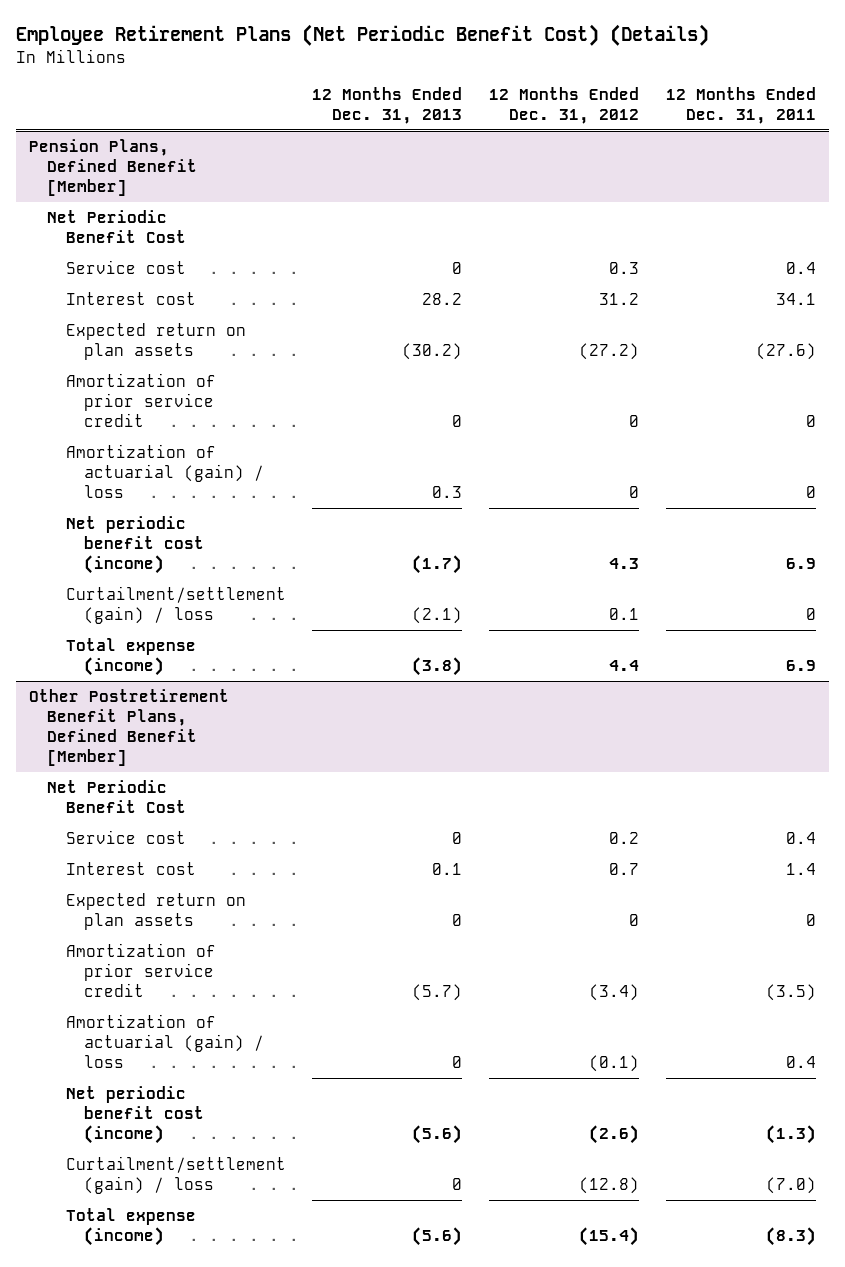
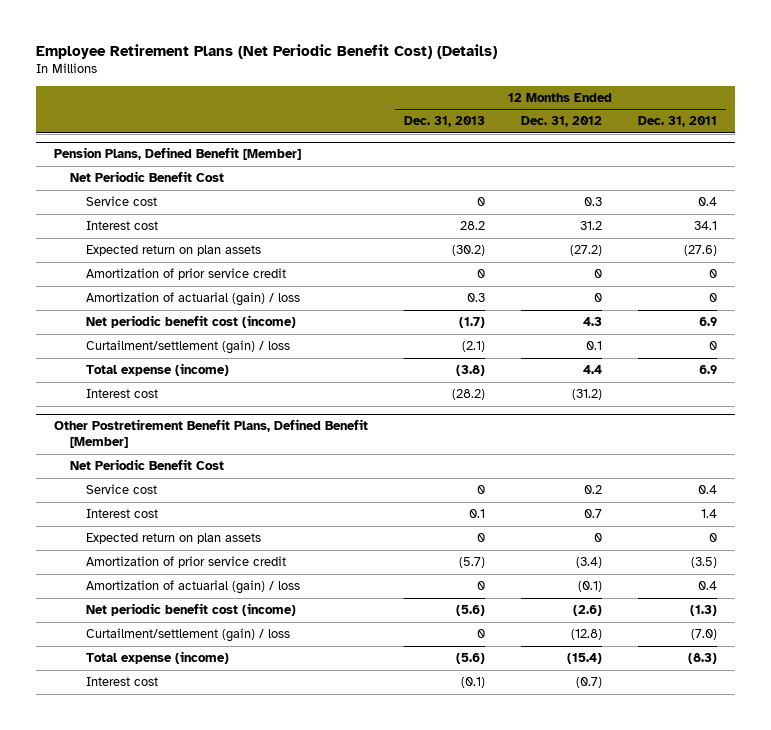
none -> [85,389,158,399] Interest cost
none -> [85,677,158,687] Interest cost

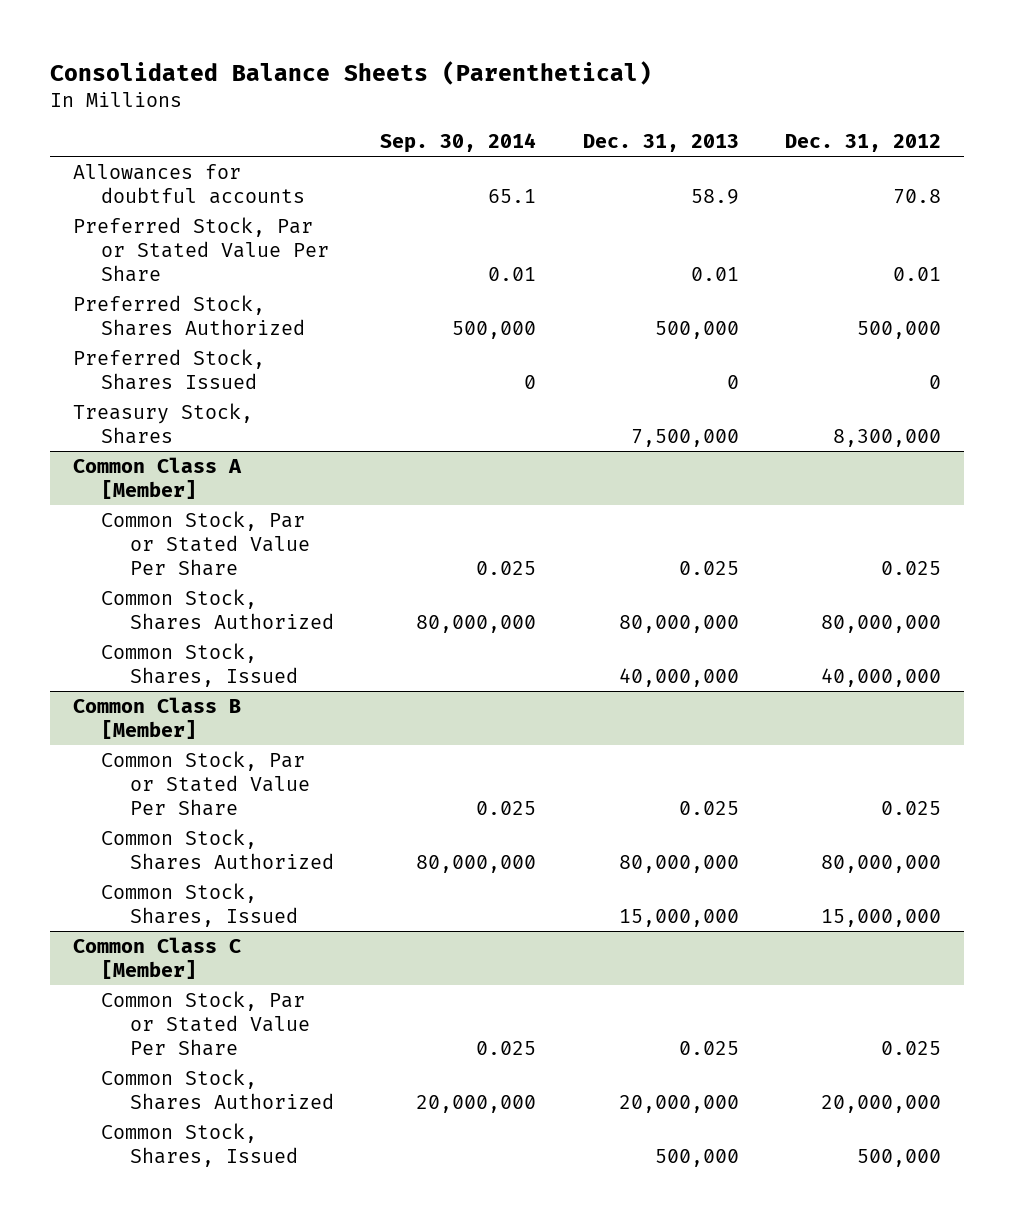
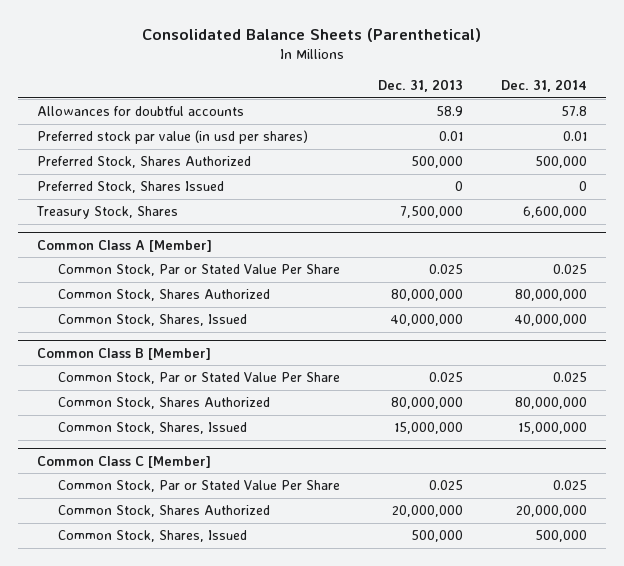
[380,133,537,154] Sep. 30, 2014 -> none
[785,134,942,153] Dec. 31, 2012 -> none
none -> [501,79,588,93] Dec. 31, 2014
[73,216,330,282] Preferred Stock, Par or Stated Value Per Share -> [37,130,309,145] Preferred stock par value (in usd per shares)

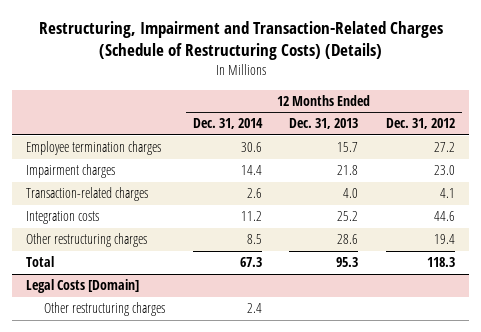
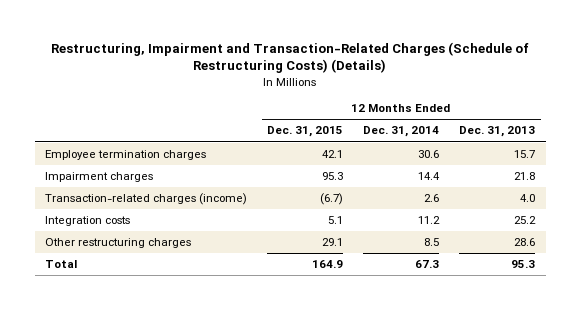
[386,118,456,130] Dec. 31, 2012 -> none
none -> [267,126,344,138] Dec. 31, 2015
[26,187,149,202] Transaction-related charges -> [45,193,248,206] Transaction-related charges (income)
[26,279,140,294] Legal Costs [Domain] -> none
[43,302,165,317] Other restructuring charges -> none

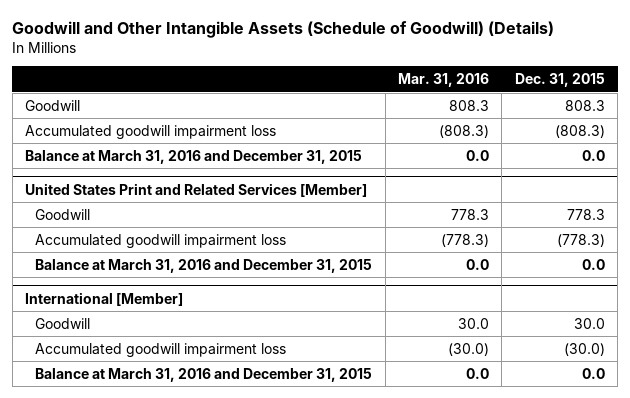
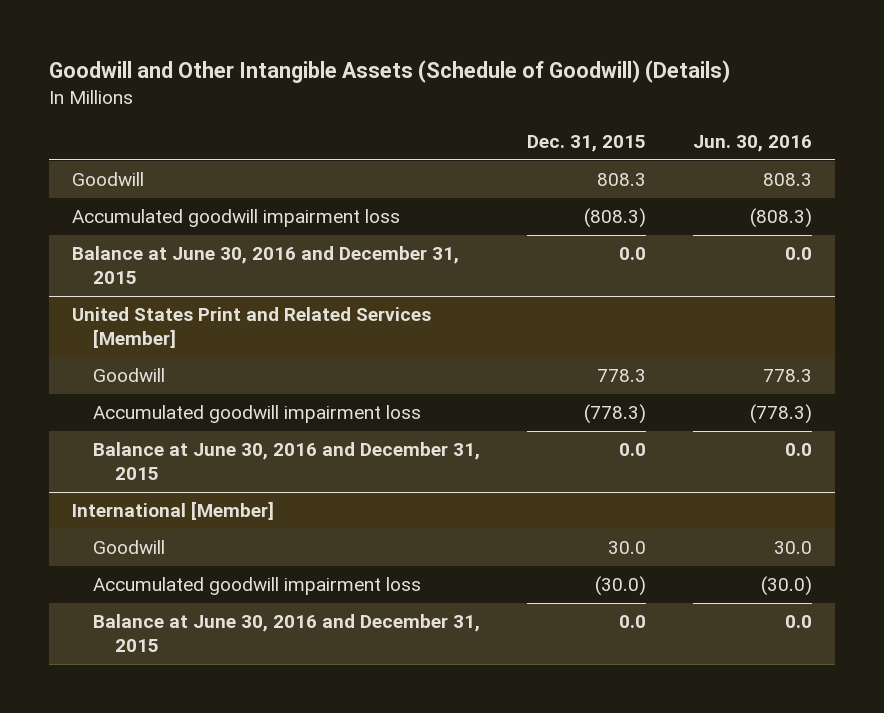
[398,73,490,88] Mar. 31, 2016 -> none
none -> [692,134,812,152] Jun. 30, 2016
[25,149,363,164] Balance at March 31, 2016 and December 31, 2015 -> [72,246,460,285] Balance at June 30, 2016 and December 31, 2015
[35,258,373,273] Balance at March 31, 2016 and December 31, 2015 -> [93,442,481,481] Balance at June 30, 2016 and December 31, 2015
[35,367,373,382] Balance at March 31, 2016 and December 31, 2015 -> [93,614,481,653] Balance at June 30, 2016 and December 31, 2015

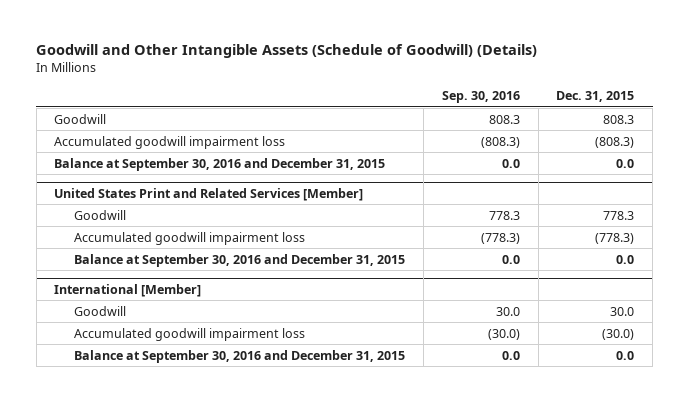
[692,134,812,152] Jun. 30, 2016 -> none
none -> [441,91,520,104] Sep. 30, 2016
[72,246,460,285] Balance at June 30, 2016 and December 31, 2015 -> [54,157,386,171] Balance at September 30, 2016 and December 31, 2015
[93,442,481,481] Balance at June 30, 2016 and December 31, 2015 -> [73,253,405,267] Balance at September 30, 2016 and December 31, 2015
[93,614,481,653] Balance at June 30, 2016 and December 31, 2015 -> [73,349,405,363] Balance at September 30, 2016 and December 31, 2015

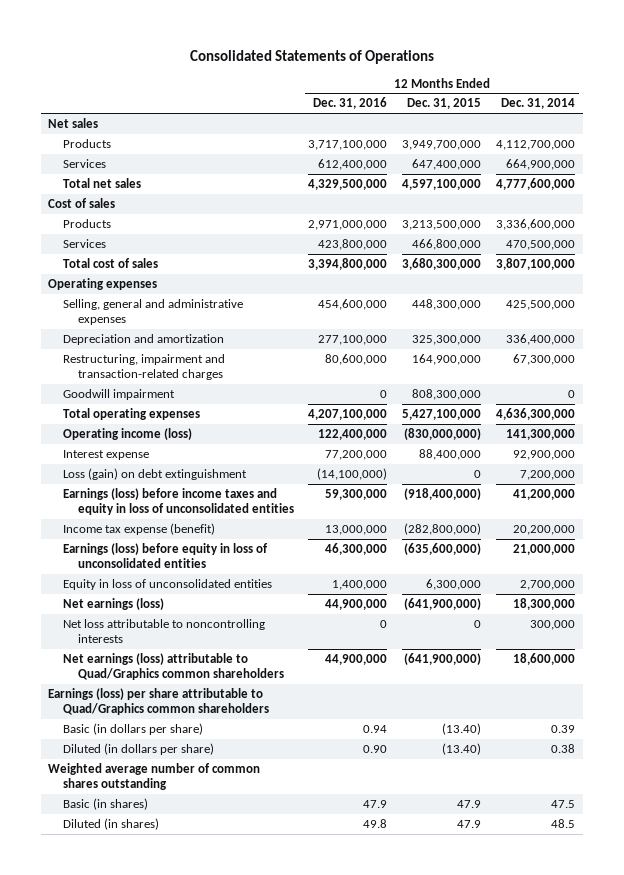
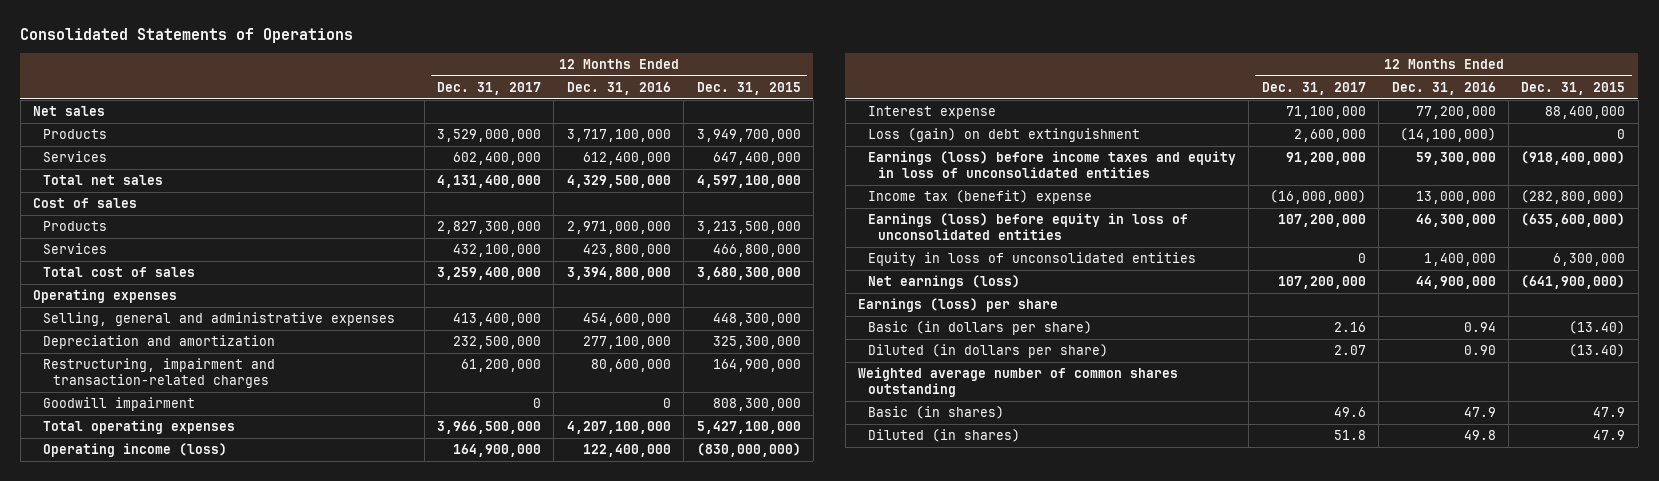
[501,98,576,110] Dec. 31, 2014 -> none
none -> [437,81,542,95] Dec. 31, 2017
[62,523,215,536] Income tax expense (benefit) -> [868,190,1093,205] Income tax (benefit) expense
[62,619,265,643] Net loss attributable to noncontrolling interests -> none
[62,653,284,680] Net earnings (loss) attributable to Quad/Graphics common shareholders -> none
[48,688,269,715] Earnings (loss) per share attributable to Quad/Graphics common shareholders -> [858,298,1059,313] Earnings (loss) per share

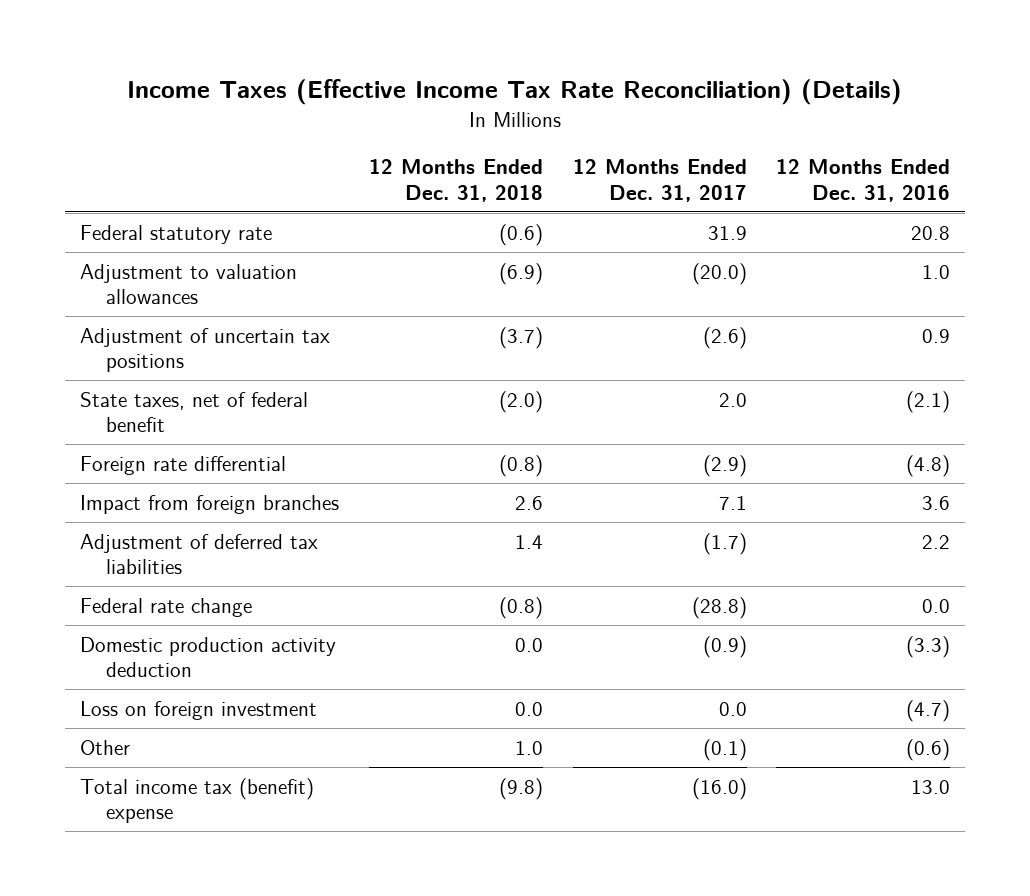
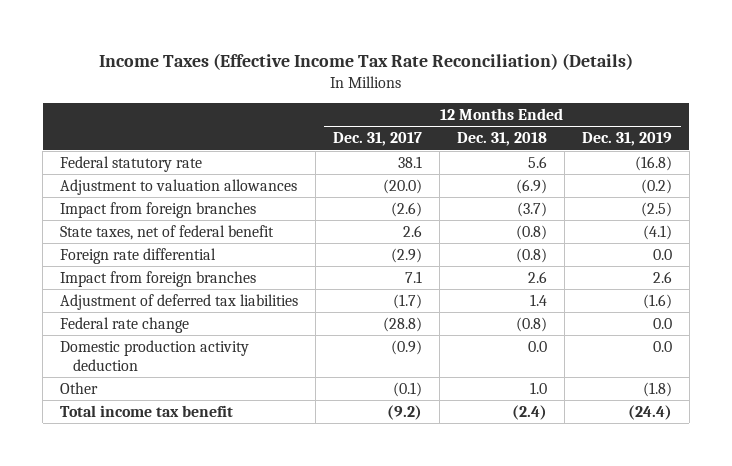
[776,159,951,202] 12 Months Ended Dec. 31, 2016 -> none
none -> [581,132,672,147] Dec. 31, 2019
[498,223,543,246] (0.6) -> [527,155,547,168] 5.6
[707,225,747,240] 31.9 -> [398,155,423,168] 38.1
[79,327,330,373] Adjustment of uncertain tax positions -> [60,201,257,218] Impact from foreign branches
[498,390,543,413] (2.0) -> [515,224,547,240] (0.8)
[718,392,747,407] 2.0 -> [403,224,423,237] 2.6
[79,700,317,720] Loss on foreign investment -> none
[79,777,314,824] Total income tax (benefit) expense -> [60,404,234,417] Total income tax benefit
[498,777,543,800] (9.8) -> [511,404,547,420] (2.4)
[691,777,747,800] (16.0) -> [387,404,423,420] (9.2)

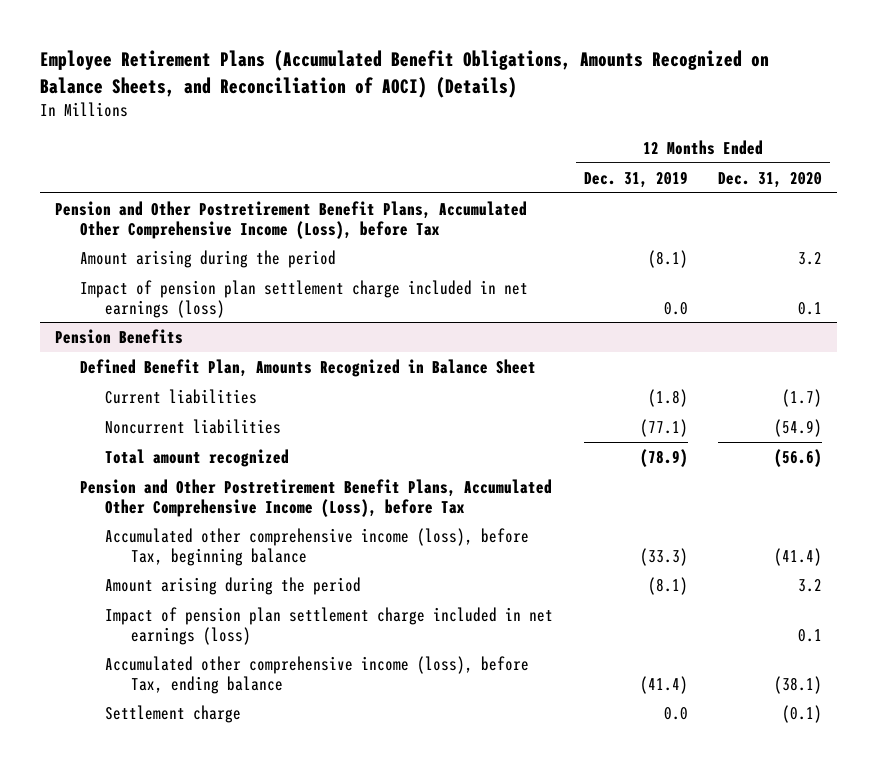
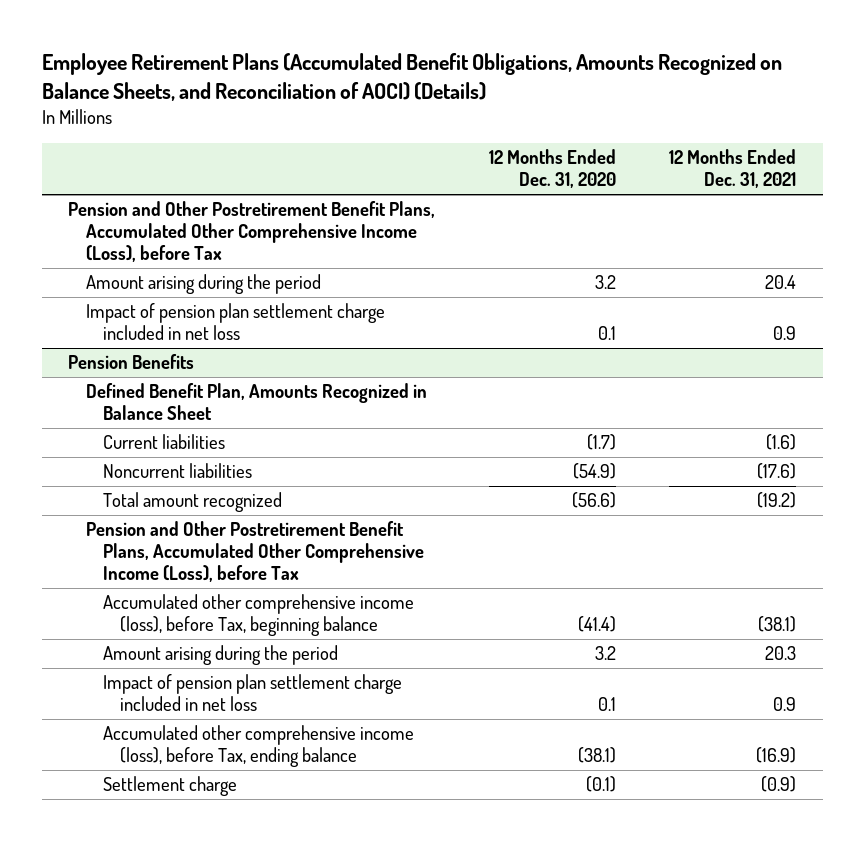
[583,170,688,188] Dec. 31, 2019 -> none
none -> [669,149,797,189] 12 Months Ended Dec. 31, 2021
[80,279,529,318] Impact of pension plan settlement charge included in net earnings (loss) -> [85,303,385,341] Impact of pension plan settlement charge included in net loss
[105,606,554,645] Impact of pension plan settlement charge included in net earnings (loss) -> [103,674,403,712] Impact of pension plan settlement charge included in net loss

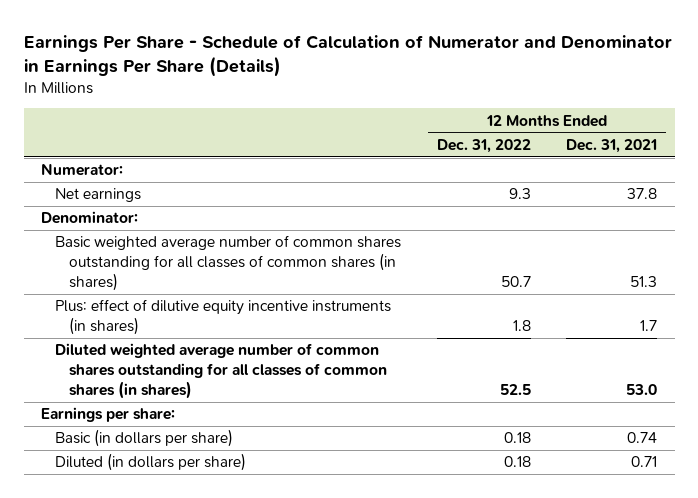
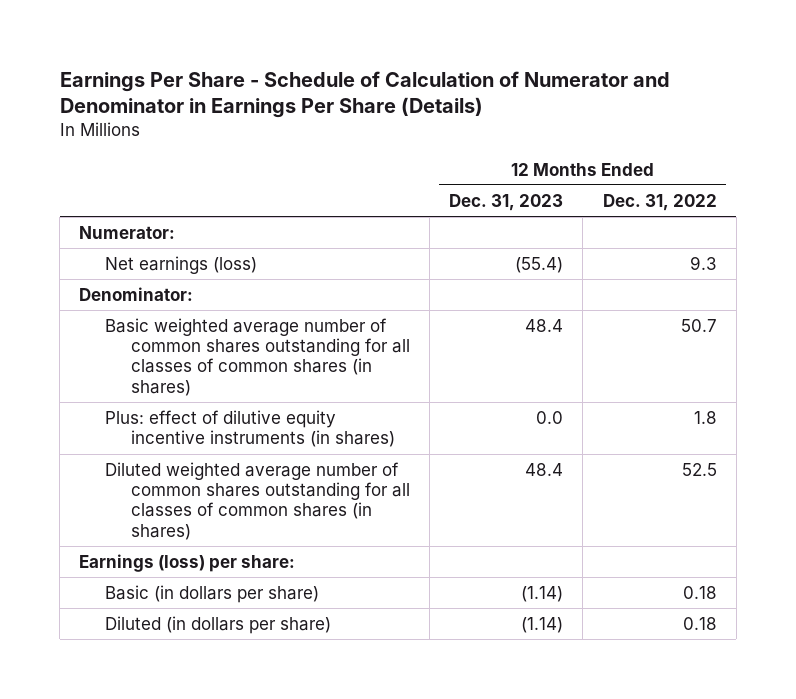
[565,138,657,153] Dec. 31, 2021 -> none
none -> [449,193,564,211] Dec. 31, 2023
[55,188,142,203] Net earnings -> [105,255,258,274] Net earnings (loss)
[41,407,176,423] Earnings per share: -> [79,553,296,572] Earnings (loss) per share:

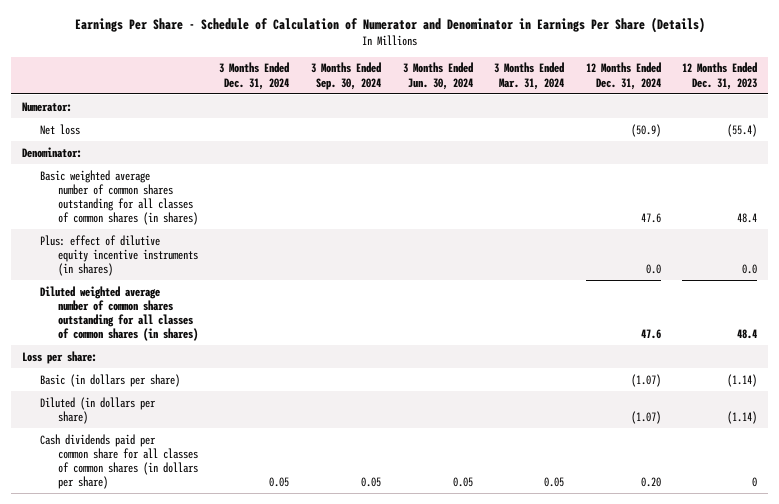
[602,193,717,211] Dec. 31, 2022 -> none
none -> [219,62,290,90] 3 Months Ended Dec. 31, 2024
none -> [311,62,382,90] 3 Months Ended Sep. 30, 2024
none -> [402,62,473,90] 3 Months Ended Jun. 30, 2024
none -> [494,62,565,90] 3 Months Ended Mar. 31, 2024
none -> [585,62,661,90] 12 Months Ended Dec. 31, 2024
[105,255,258,274] Net earnings (loss) -> [39,123,80,135] Net loss
[79,553,296,572] Earnings (loss) per share: -> [21,350,97,364] Loss per share:
none -> [39,433,198,489] Cash dividends paid per common share for all classes of common shares (in dollars per share)

